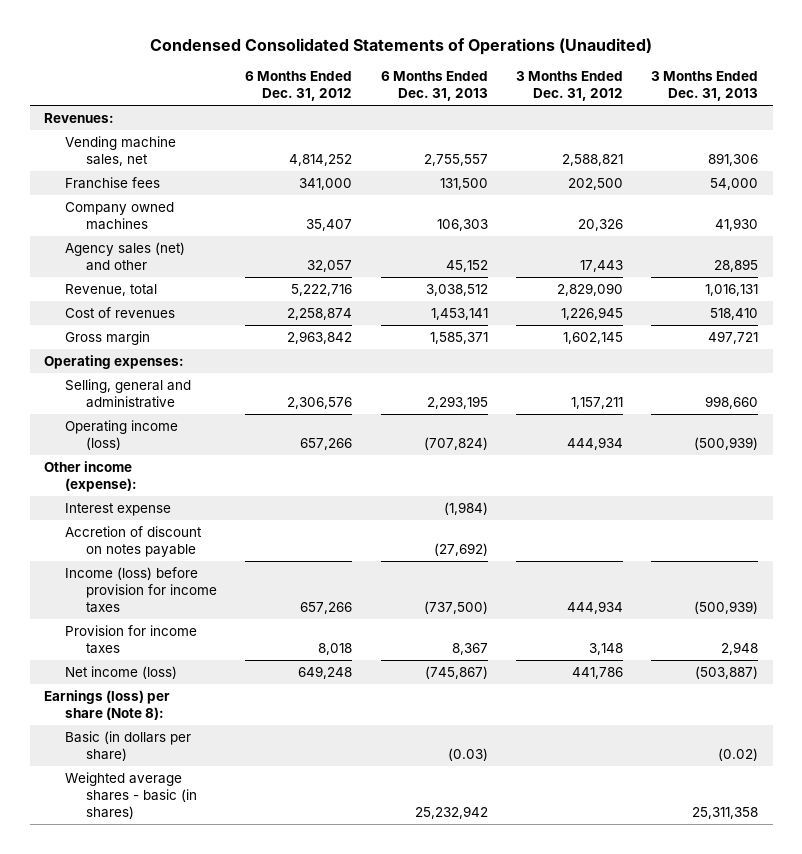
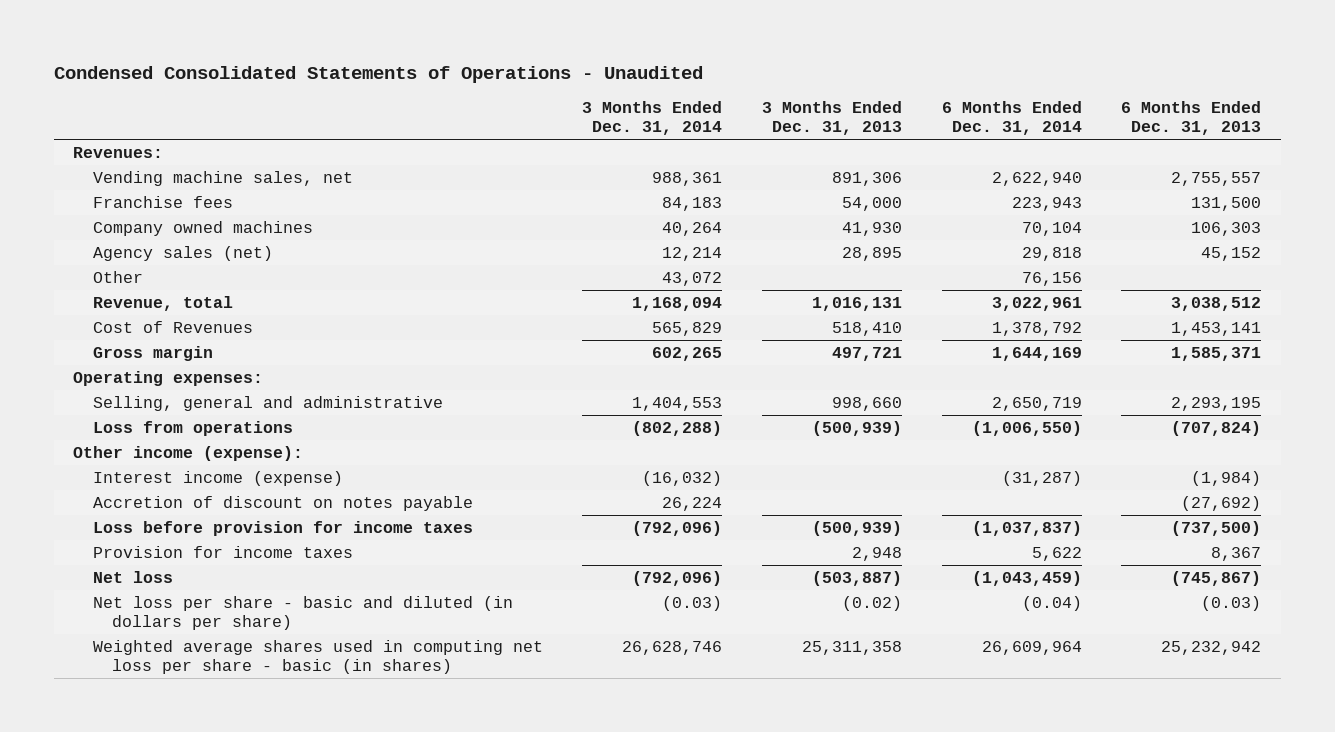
[150,37,653,55] Condensed Consolidated Statements of Operations (Unaudited) -> [53,65,703,83] Condensed Consolidated Statements of Operations - Unaudited
[245,71,353,102] 6 Months Ended Dec. 31, 2012 -> none
[516,71,624,102] 3 Months Ended Dec. 31, 2012 -> none
none -> [582,100,723,135] 3 Months Ended Dec. 31, 2014
none -> [941,100,1082,135] 6 Months Ended Dec. 31, 2014
[64,241,185,271] Agency sales (net) and other -> [92,245,273,261] Agency sales (net)
none -> [92,270,143,283] Other
[64,306,175,318] Cost of revenues -> [92,320,253,333] Cost of Revenues
[64,419,178,450] Operating income (loss) -> [92,420,293,436] Loss from operations
[64,502,171,516] Interest expense -> [92,470,343,486] Interest income (expense)
[64,566,217,613] Income (loss) before provision for income taxes -> [92,520,473,536] Loss before provision for income taxes
[43,689,170,720] Earnings (loss) per share (Note 8): -> none
[64,665,177,679] Net income (loss) -> [92,570,173,583] Net loss
[64,730,191,761] Basic (in dollars per share) -> [92,595,513,630] Net loss per share - basic and diluted (in dollars per share)
[64,771,197,819] Weighted average shares - basic (in shares) -> [92,639,543,674] Weighted average shares used in computing net loss per share - basic (in shares)

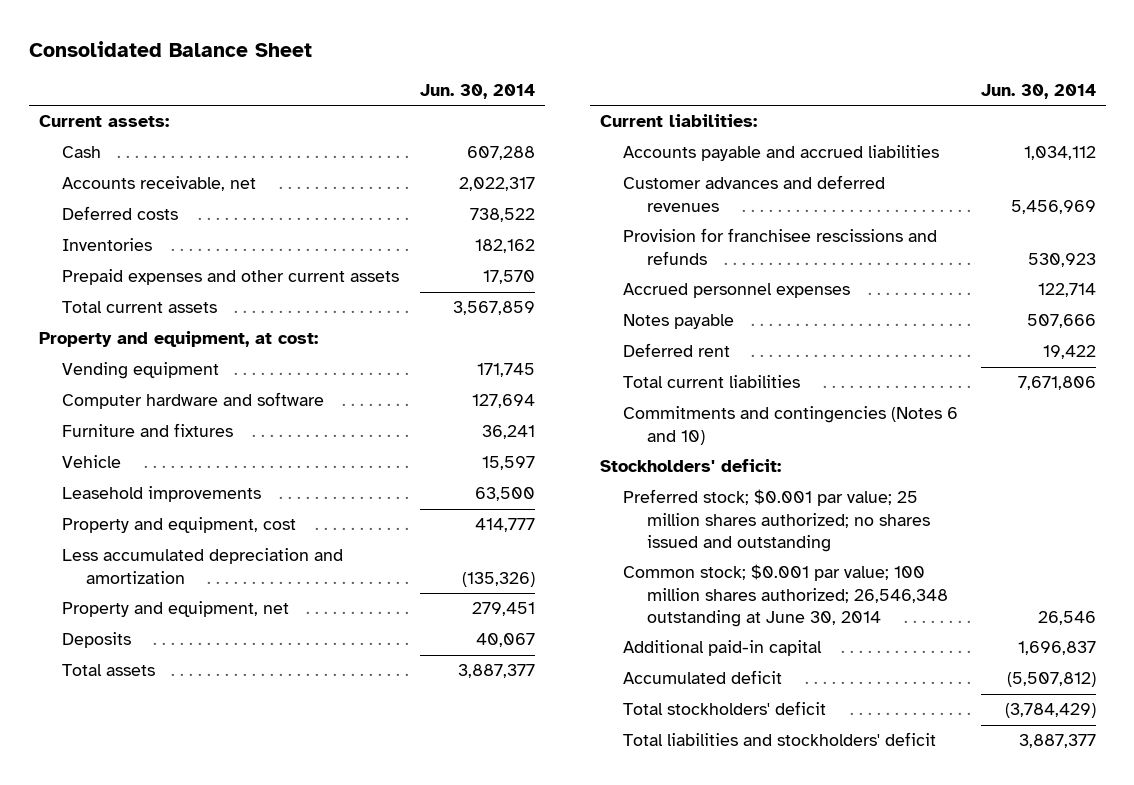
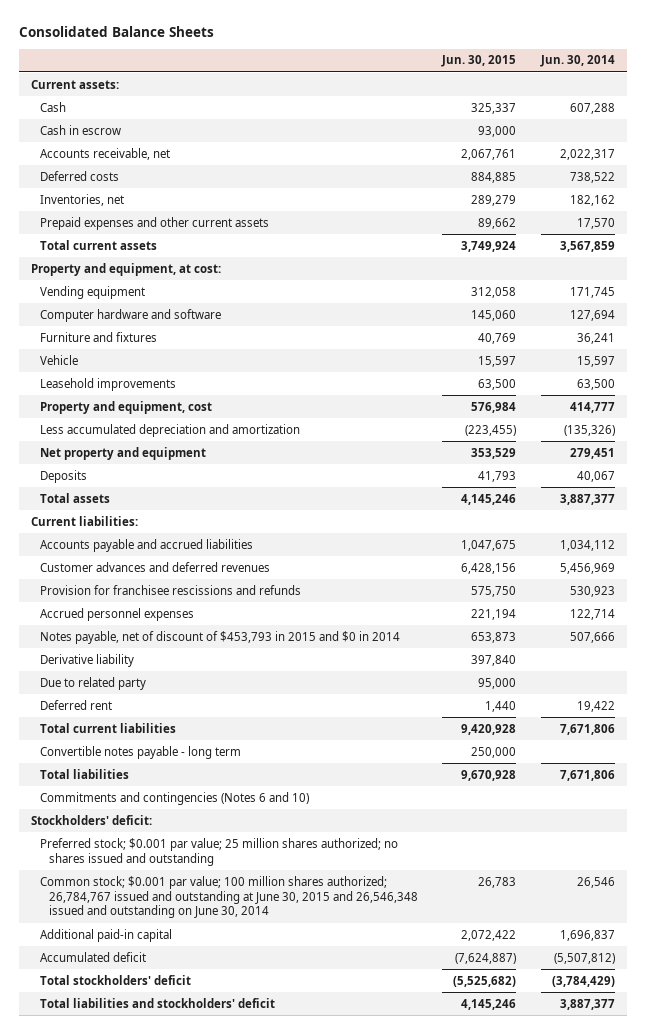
[28,40,312,57] Consolidated Balance Sheet -> [19,26,215,38] Consolidated Balance Sheets
none -> [441,55,517,68] Jun. 30, 2015
none -> [40,124,122,135] Cash in escrow
[62,238,153,252] Inventories -> [40,193,125,206] Inventories, net
[62,601,290,618] Property and equipment, net -> [40,446,207,460] Net property and equipment
[623,314,735,330] Notes payable -> [40,630,401,644] Notes payable, net of discount of $453,793 in 2015 and $0 in 2014
none -> [40,653,135,667] Derivative liability
none -> [40,676,147,690] Due to related party
none -> [40,745,242,759] Convertible notes payable - long term
none -> [40,768,130,779] Total liabilities
[623,564,948,628] Common stock; $0.001 par value; 100 million shares authorized; 26,546,348 outstanding at June 30, 2014 -> [40,875,419,919] Common stock; $0.001 par value; 100 million shares authorized; 26,784,767 issued and outstanding at June 30, 2015 and 26,546,348 issued and outstanding on June 30, 2014

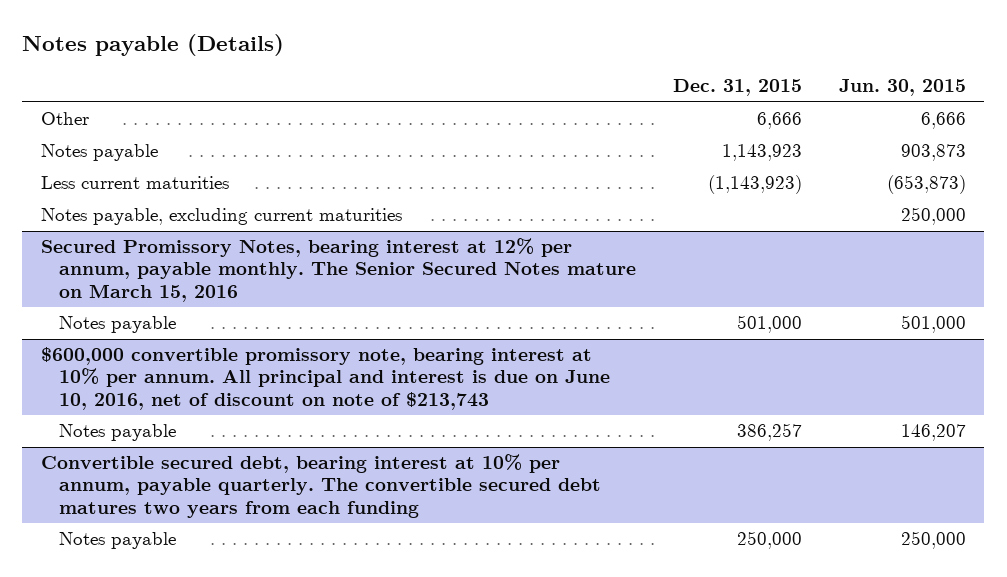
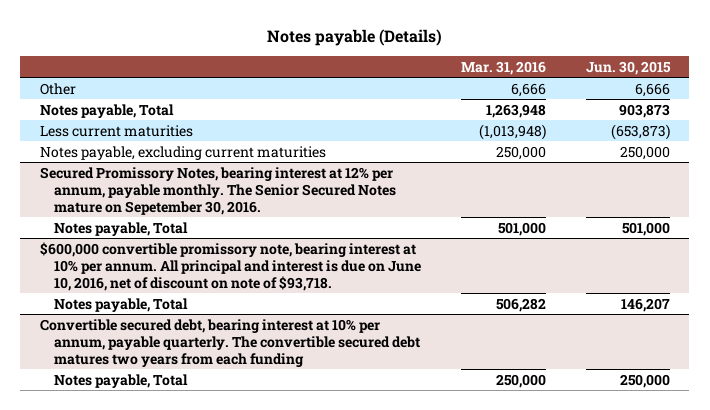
[673,79,803,97] Dec. 31, 2015 -> none
none -> [460,60,546,75] Mar. 31, 2016
[40,144,158,162] Notes payable -> [40,103,175,118] Notes payable, Total
[40,238,637,302] Secured Promissory Notes, bearing interest at 12% per annum, payable monthly. The Senior Secured Notes mature on March 15, 2016 -> [40,166,397,215] Secured Promissory Notes, bearing interest at 12% per annum, payable monthly. The Senior Secured Notes mature on Sepetember 30, 2016.
[59,316,177,334] Notes payable -> [54,221,189,236] Notes payable, Total
[40,347,611,410] $600,000 convertible promissory note, bearing interest at 10% per annum. All principal and interest is due on June 10, 2016, net of discount on note of $213,743 -> [40,241,422,291] $600,000 convertible promissory note, bearing interest at 10% per annum. All principal and interest is due on June 10, 2016, net of discount on note of $93,718.
[59,424,177,442] Notes payable -> [54,297,189,312] Notes payable, Total
[59,532,177,550] Notes payable -> [54,373,189,388] Notes payable, Total

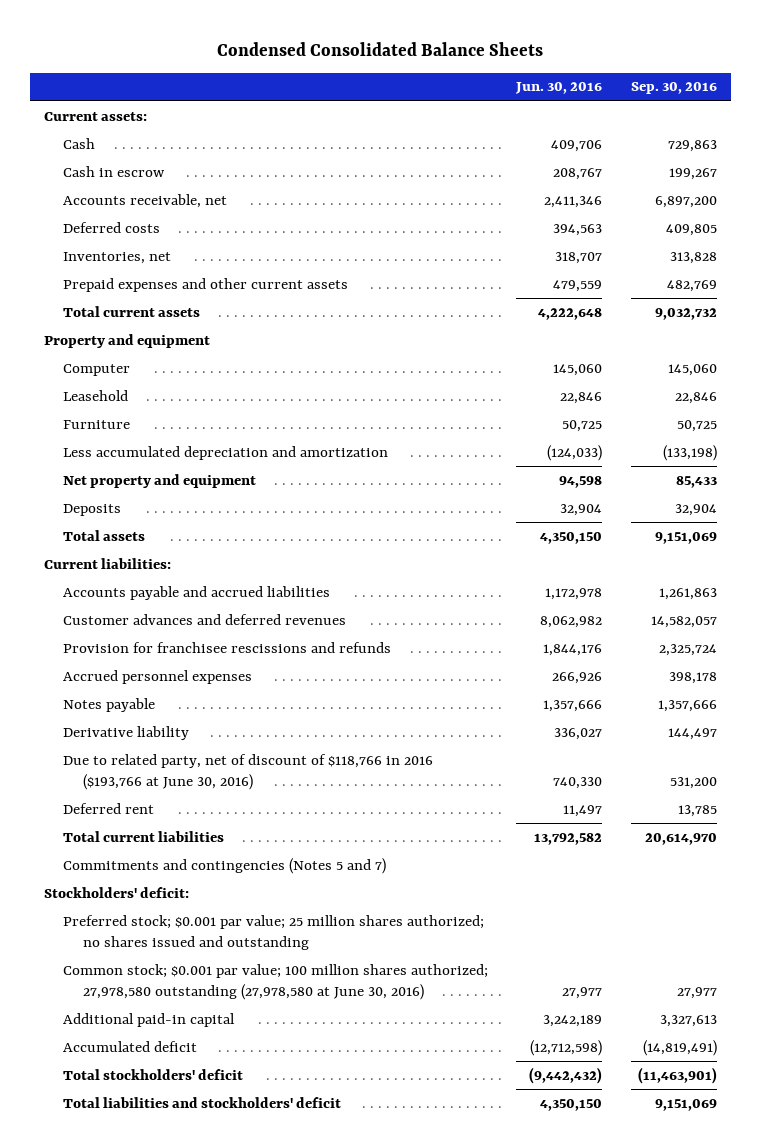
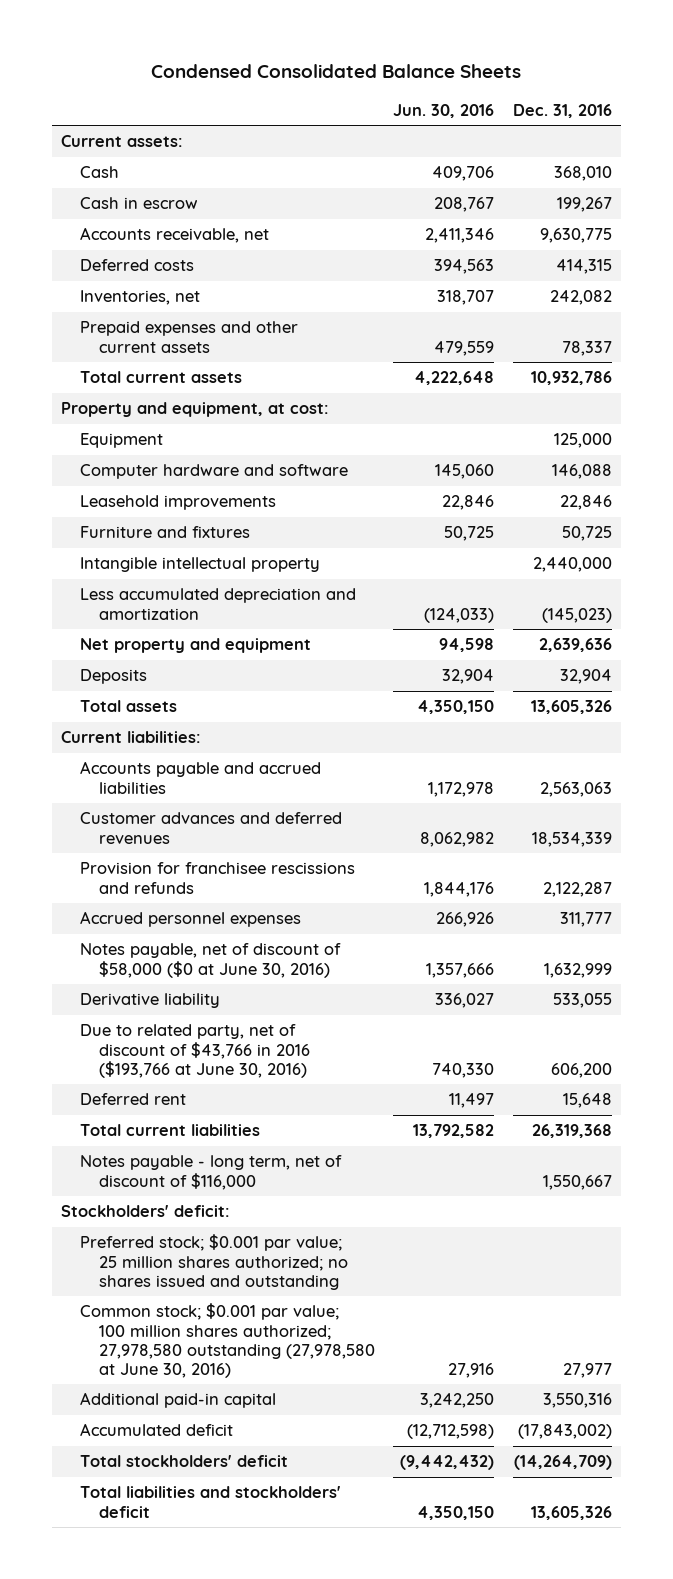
[630,82,717,95] Sep. 30, 2016 -> none
none -> [512,103,612,118] Dec. 31, 2016
[43,333,210,348] Property and equipment -> [61,402,330,418] Property and equipment, at cost:
none -> [79,433,163,449] Equipment
[63,363,131,376] Computer -> [79,464,348,480] Computer hardware and software
[63,389,129,401] Leasehold -> [79,495,276,511] Leasehold improvements
[63,419,131,429] Furniture -> [79,526,250,539] Furniture and fixtures
none -> [79,557,320,573] Intangible intellectual property
[63,697,156,712] Notes payable -> [79,943,341,978] Notes payable, net of discount of $58,000 ($0 at June 30, 2016)
[63,753,434,791] Due to related party, net of discount of $118,766 in 2016 ($193,766 at June 30, 2016) -> [79,1024,310,1078] Due to related party, net of discount of $43,766 in 2016 ($193,766 at June 30, 2016)
[63,857,387,874] Commitments and contingencies (Notes 5 and 7) -> none
none -> [79,1155,342,1190] Notes payable - long term, net of discount of $116,000
[562,987,603,1000] 27,977 -> [448,1363,495,1379] 27,916
[543,1014,603,1027] 3,242,189 -> [420,1393,495,1409] 3,242,250

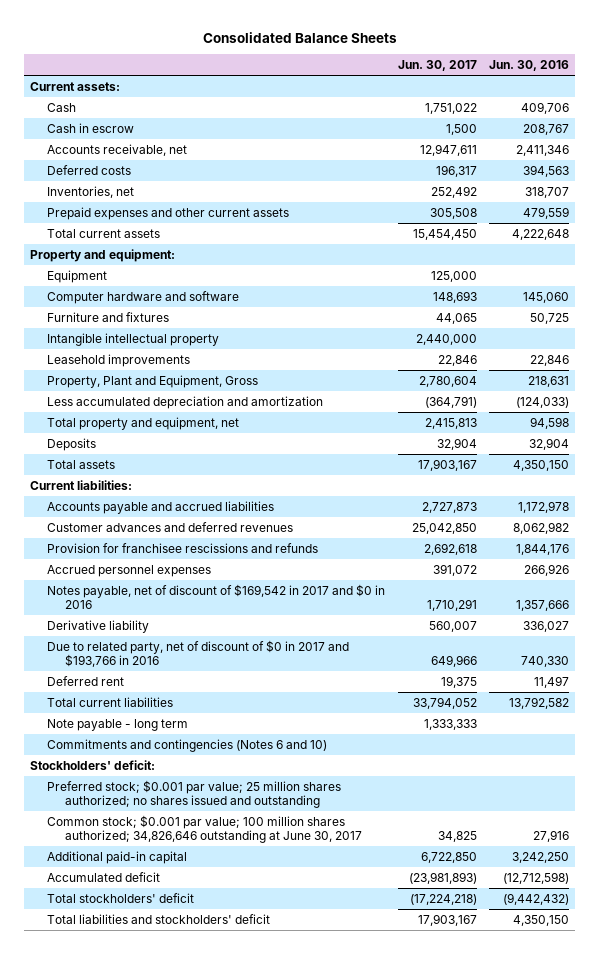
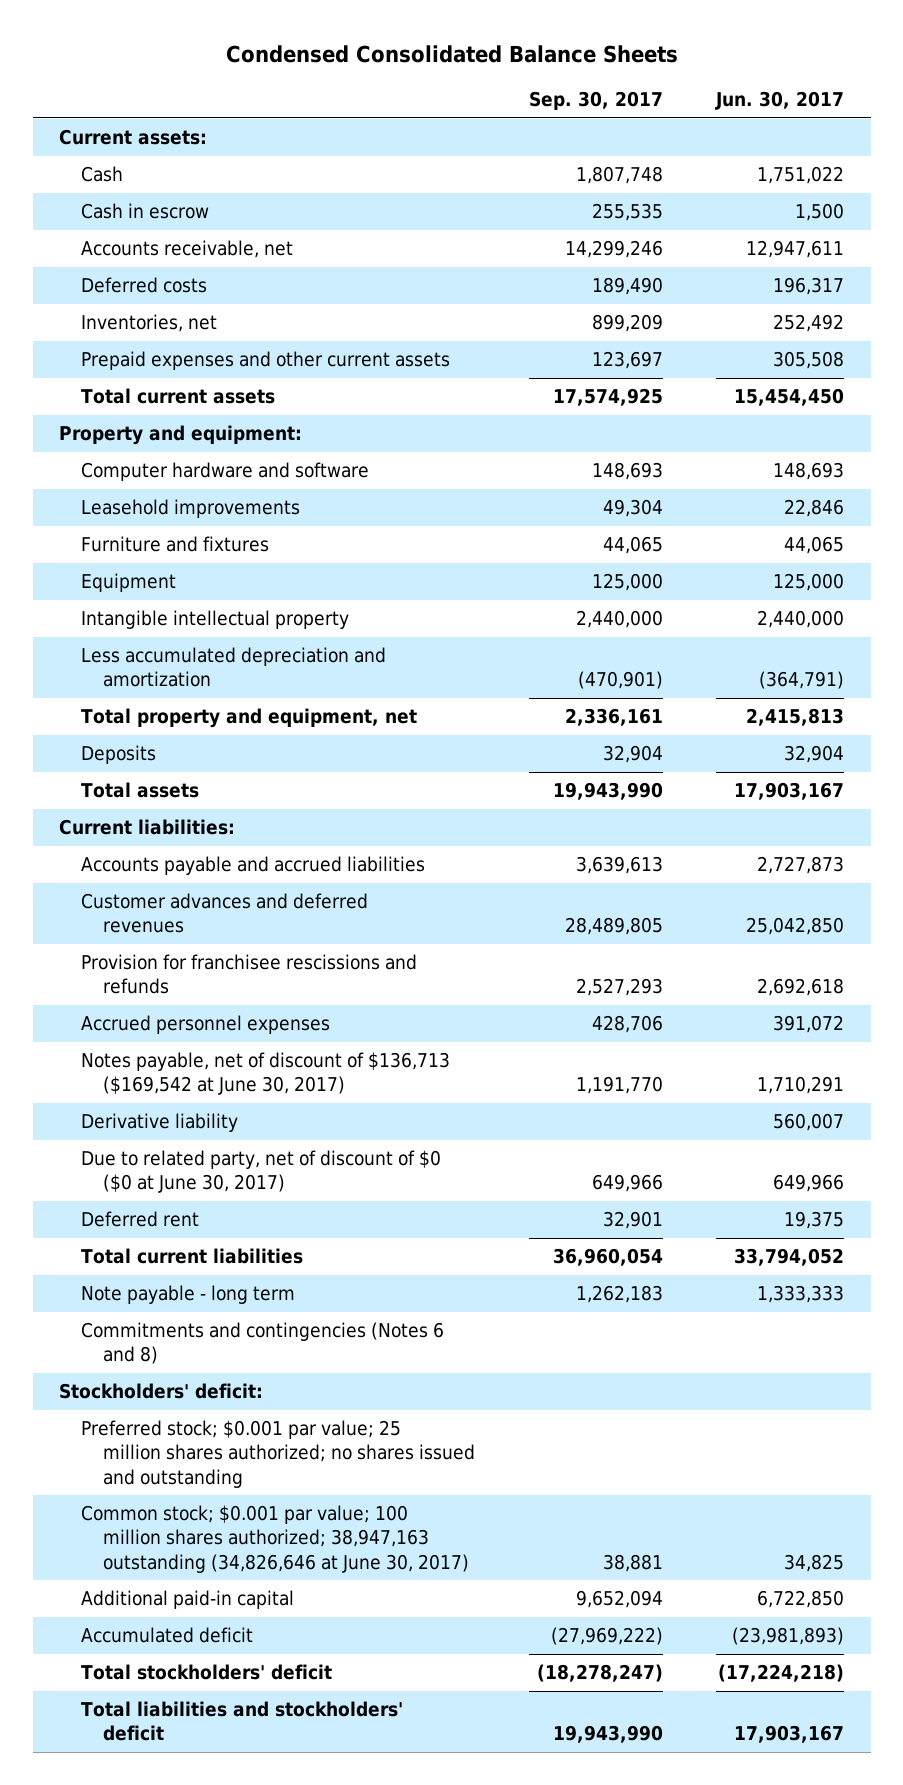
[202,31,397,43] Consolidated Balance Sheets -> [225,44,678,63] Condensed Consolidated Balance Sheets
[488,60,569,72] Jun. 30, 2016 -> none
none -> [528,91,663,111] Sep. 30, 2017
[47,353,191,367] Leasehold improvements -> [81,499,301,519] Leasehold improvements
[47,269,108,283] Equipment -> [81,573,177,593] Equipment
[47,374,259,388] Property, Plant and Equipment, Gross -> none
[47,583,386,610] Notes payable, net of discount of $169,542 in 2017 and $0 in 2016 -> [81,1052,451,1096] Notes payable, net of discount of $136,713 ($169,542 at June 30, 2017)
[47,639,350,668] Due to related party, net of discount of $0 in 2017 and $193,766 in 2016 -> [81,1150,442,1194] Due to related party, net of discount of $0 ($0 at June 30, 2017)
[47,738,328,752] Commitments and contingencies (Notes 6 and 10) -> [81,1322,445,1365] Commitments and contingencies (Notes 6 and 8)
[47,814,362,844] Common stock; $0.001 par value; 100 million shares authorized; 34,826,646 outstanding at June 30, 2017 -> [81,1505,470,1573] Common stock; $0.001 par value; 100 million shares authorized; 38,947,163 outstanding (34,826,646 at June 30, 2017)

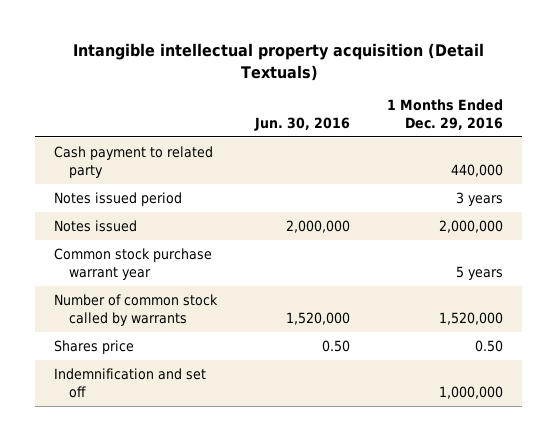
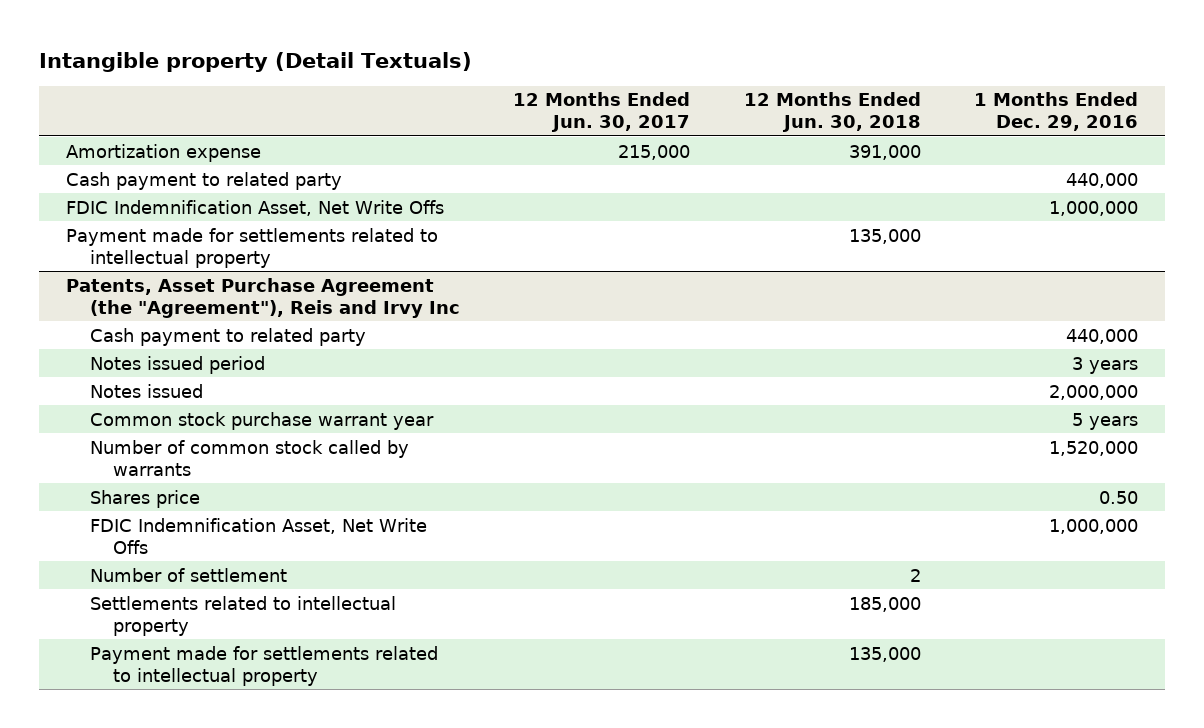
[72,43,484,81] Intangible intellectual property acquisition (Detail Textuals) -> [39,51,473,72] Intangible property (Detail Textuals)
[253,116,350,131] Jun. 30, 2016 -> none
none -> [513,92,691,133] 12 Months Ended Jun. 30, 2017
none -> [743,92,921,133] 12 Months Ended Jun. 30, 2018
none -> [66,143,262,162] Amortization expense
none -> [66,199,445,216] FDIC Indemnification Asset, Net Write Offs
none -> [66,227,439,268] Payment made for settlements related to intellectual property
none -> [66,277,460,318] Patents, Asset Purchase Agreement (the "Agreement"), Reis and Irvy Inc
none -> [89,327,366,346] Cash payment to related party
[53,367,206,398] Indemnification and set off -> [89,517,427,554] FDIC Indemnification Asset, Net Write Offs
none -> [89,567,287,582] Number of settlement
none -> [89,595,396,636] Settlements related to intellectual property
none -> [89,645,438,686] Payment made for settlements related to intellectual property

